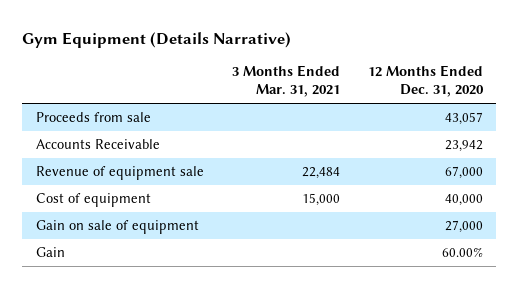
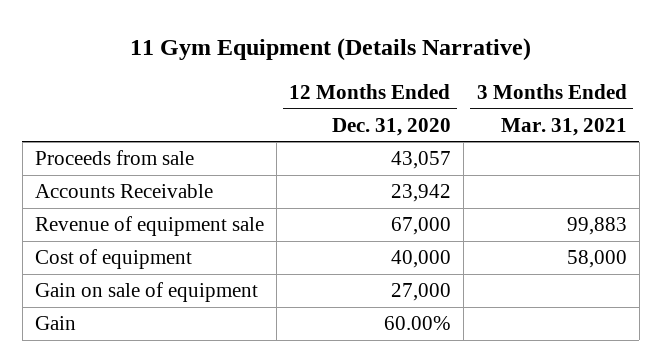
[21,32,291,49] Gym Equipment (Details Narrative) -> [129,37,531,61] 11 Gym Equipment (Details Narrative)
[301,166,340,179] 22,484 -> [566,217,627,236] 99,883
[301,192,340,206] 15,000 -> [566,250,627,269] 58,000

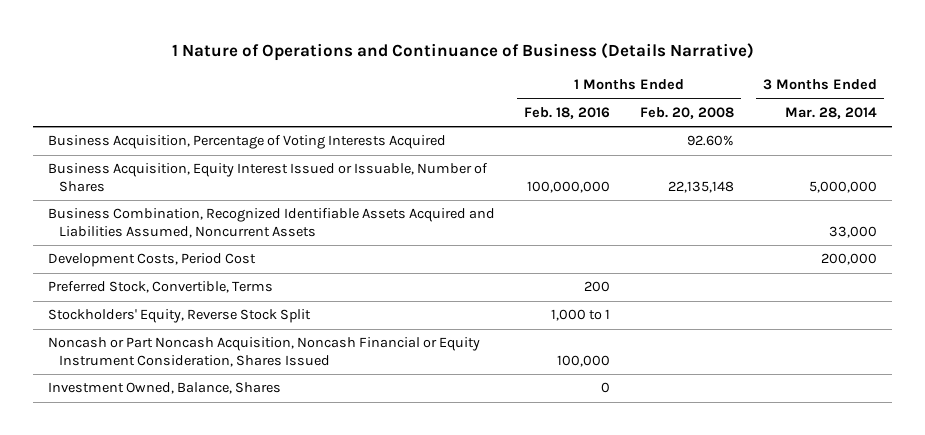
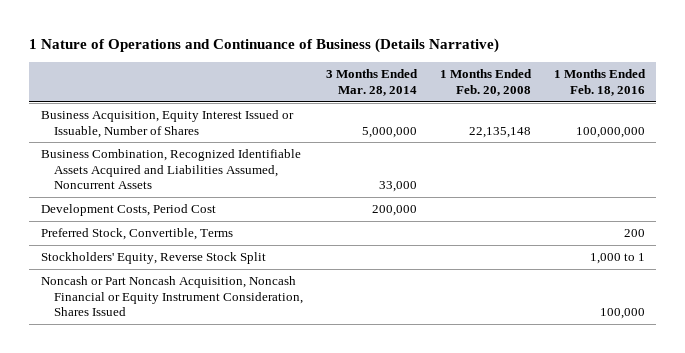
[48,135,447,150] Business Acquisition, Percentage of Voting Interests Acquired -> none
[48,382,282,395] Investment Owned, Balance, Shares -> none

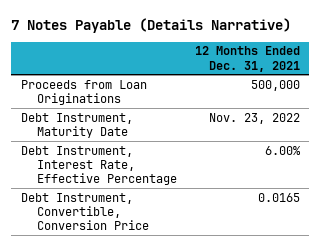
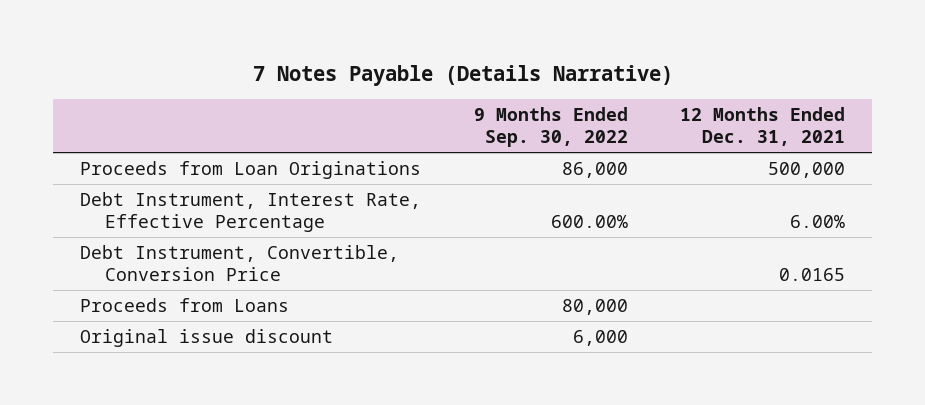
none -> [473,107,628,147] 9 Months Ended Sep. 30, 2022
[20,112,133,138] Debt Instrument, Maturity Date -> none
none -> [79,298,289,313] Proceeds from Loans
none -> [79,329,333,348] Original issue discount

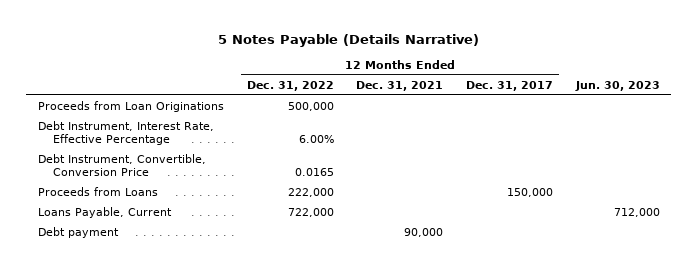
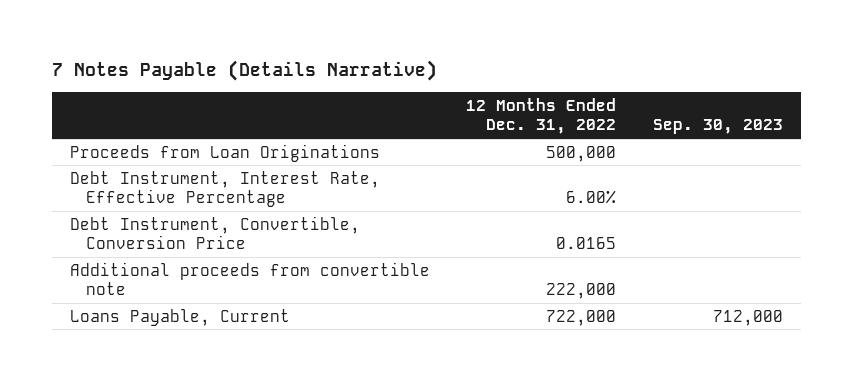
[217,33,479,47] 5 Notes Payable (Details Narrative) -> [51,60,437,82] 7 Notes Payable (Details Narrative)
[356,80,444,91] Dec. 31, 2021 -> none
[466,80,554,91] Dec. 31, 2017 -> none
[574,80,660,91] Jun. 30, 2023 -> none
none -> [652,119,783,135] Sep. 30, 2023
[37,187,158,197] Proceeds from Loans -> [69,261,430,296] Additional proceeds from convertible note
[37,227,119,239] Debt payment -> none

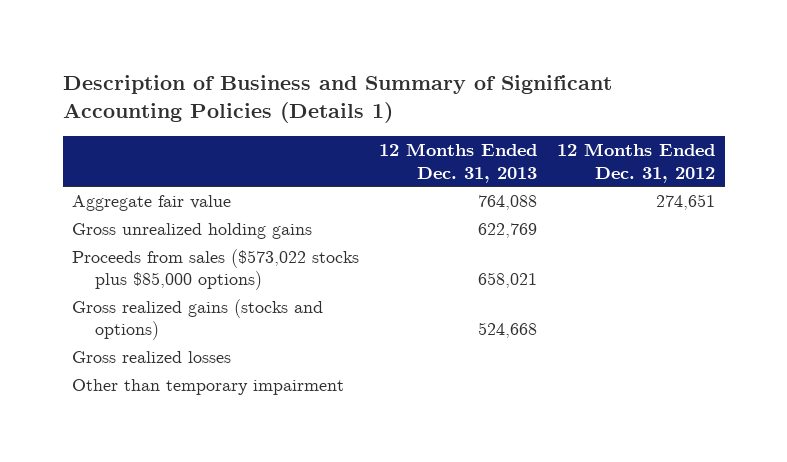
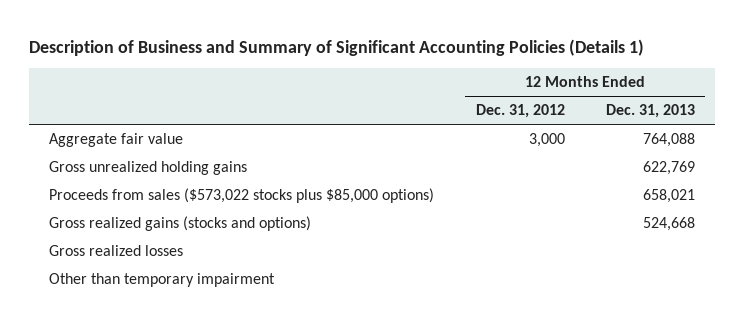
[655,193,715,210] 274,651 -> [528,132,565,147] 3,000

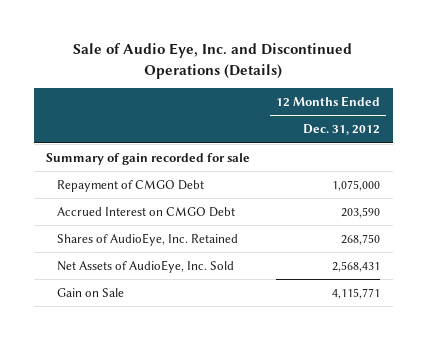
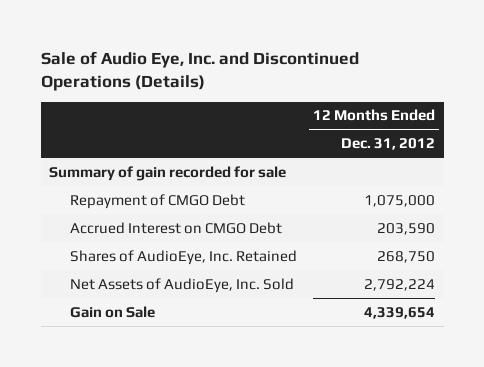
[331,261,380,273] 2,568,431 -> [364,278,436,291] 2,792,224
[331,288,380,300] 4,115,771 -> [364,306,436,319] 4,339,654

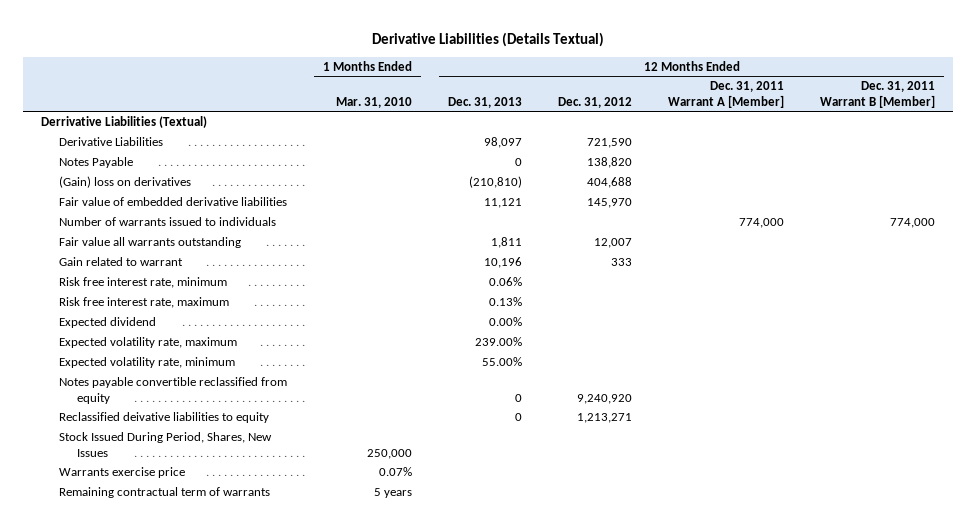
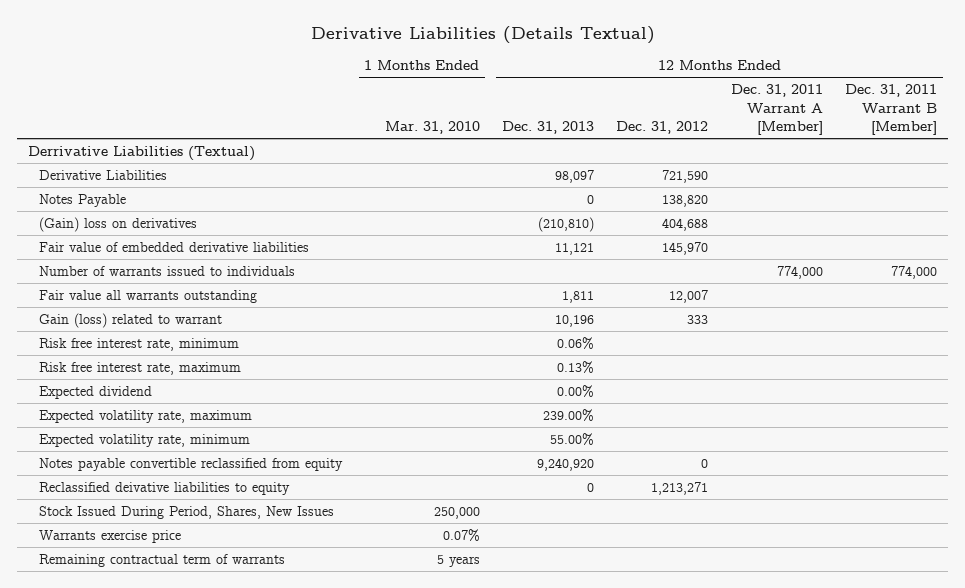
[59,256,184,266] Gain related to warrant -> [39,313,223,329] Gain (loss) related to warrant
[515,393,523,402] 0 -> [536,458,594,472] 9,240,920
[577,393,633,404] 9,240,920 -> [701,459,709,469] 0

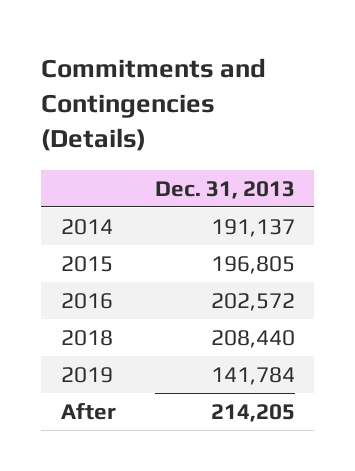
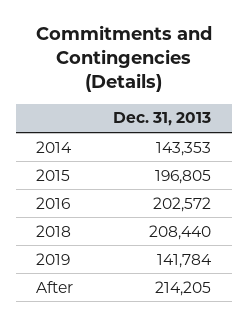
[210,218,295,237] 191,137 -> [156,141,212,156] 143,353

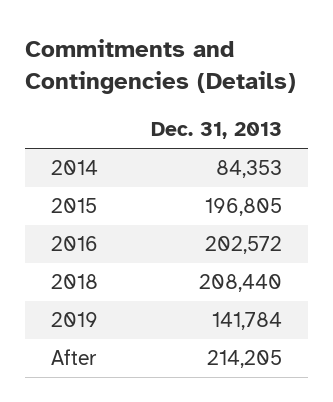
[156,141,212,156] 143,353 -> [215,160,282,179] 84,353

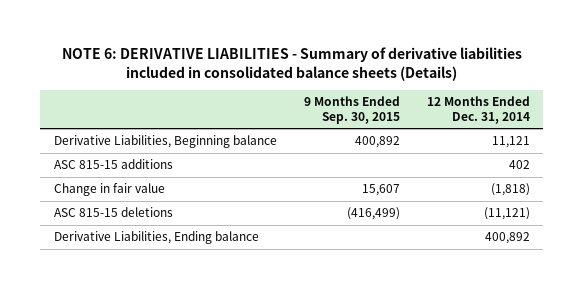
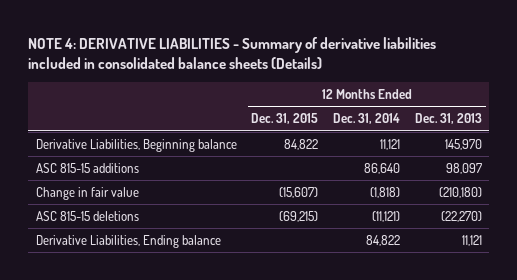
[61,46,522,81] NOTE 6: DERIVATIVE LIABILITIES - Summary of derivative liabilities included in consolidated balance sheets (Details) -> [28,36,437,69] NOTE 4: DERIVATIVE LIABILITIES - Summary of derivative liabilities included in consolidated balance sheets (Details)
[303,96,400,124] 9 Months Ended Sep. 30, 2015 -> none
none -> [251,113,319,125] Dec. 31, 2015
none -> [414,113,482,125] Dec. 31, 2013
[508,160,530,170] 402 -> [364,162,401,174] 86,640
[484,232,530,245] 400,892 -> [366,234,401,246] 84,822

